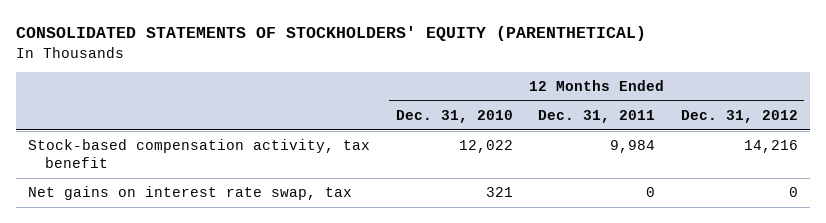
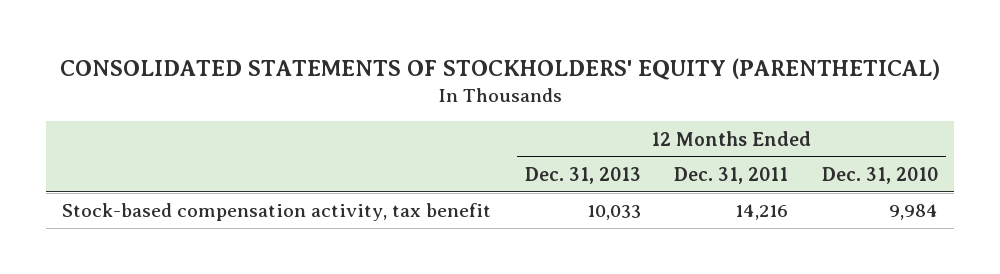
[680,110,798,124] Dec. 31, 2012 -> none
none -> [524,166,641,184] Dec. 31, 2013
[28,186,353,201] Net gains on interest rate swap, tax -> none
[458,140,513,154] 12,022 -> [888,204,938,221] 9,984
[610,140,656,154] 9,984 -> [735,204,789,221] 14,216

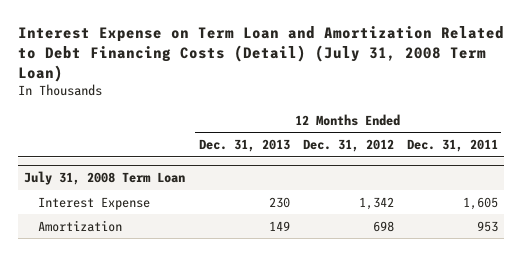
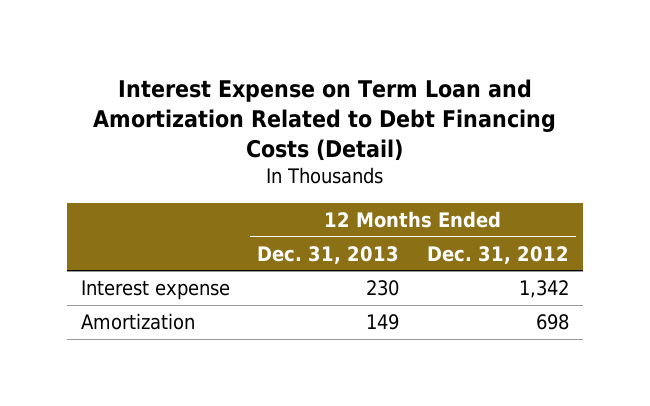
[17,25,504,82] Interest Expense on Term Loan and Amortization Related to Debt Financing Costs (Detail) (July 31, 2008 Term Loan) -> [92,78,556,162] Interest Expense on Term Loan and Amortization Related to Debt Financing Costs (Detail)
[406,139,498,153] Dec. 31, 2011 -> none
[24,171,186,186] July 31, 2008 Term Loan -> none
[38,196,151,210] Interest Expense -> [80,280,230,301] Interest expense

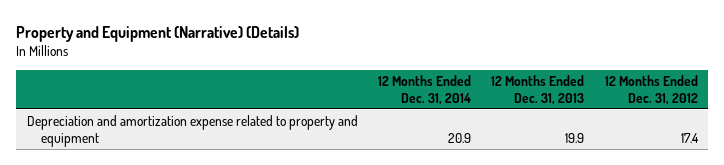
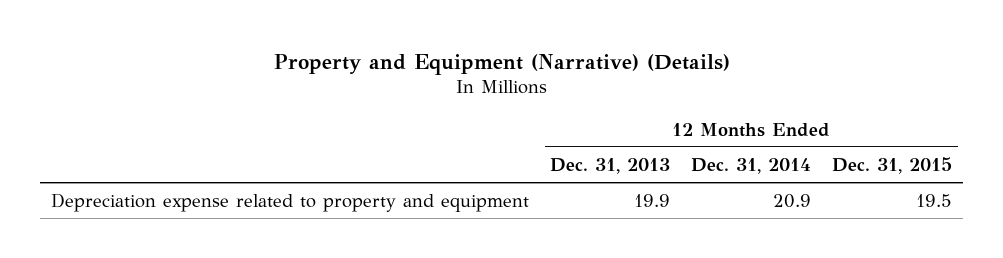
[604,74,698,105] 12 Months Ended Dec. 31, 2012 -> none
none -> [832,156,953,174] Dec. 31, 2015
[26,114,358,148] Depreciation and amortization expense related to property and equipment -> [50,193,529,213] Depreciation expense related to property and equipment

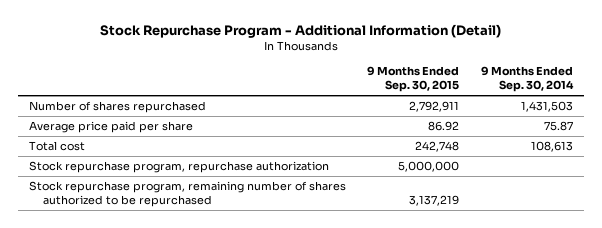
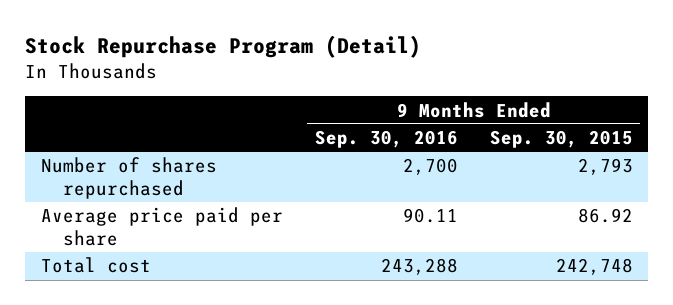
[99,23,501,38] Stock Repurchase Program - Additional Information (Detail) -> [25,35,422,59] Stock Repurchase Program (Detail)
[481,66,575,93] 9 Months Ended Sep. 30, 2014 -> none
none -> [314,130,458,149] Sep. 30, 2016
[409,101,460,113] 2,792,911 -> [577,158,633,176] 2,793
[28,161,329,174] Stock repurchase program, repurchase authorization -> none
[28,181,346,208] Stock repurchase program, remaining number of shares authorized to be repurchased -> none

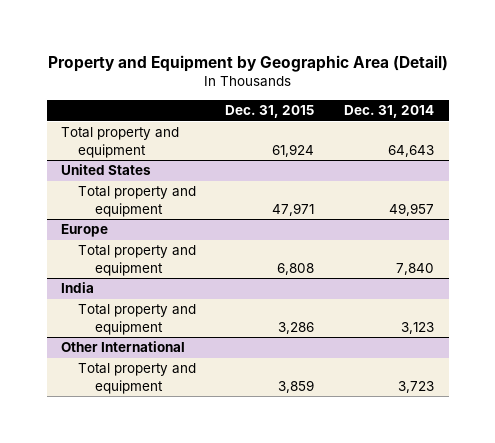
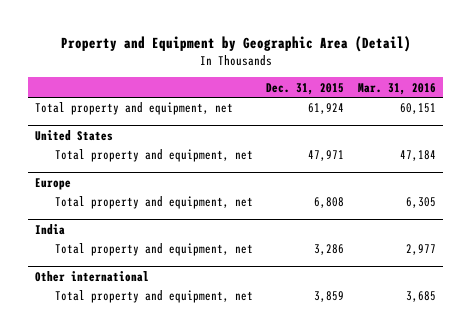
[343,105,434,119] Dec. 31, 2014 -> none
none -> [358,82,437,95] Mar. 31, 2016
[61,127,180,159] Total property and equipment -> [35,102,234,116] Total property and equipment, net
[78,186,197,218] Total property and equipment -> [54,149,253,163] Total property and equipment, net
[78,245,197,277] Total property and equipment -> [54,196,253,210] Total property and equipment, net
[78,304,197,336] Total property and equipment -> [54,243,253,257] Total property and equipment, net
[61,341,186,353] Other International -> [35,270,150,282] Other international
[78,363,197,395] Total property and equipment -> [54,290,253,304] Total property and equipment, net

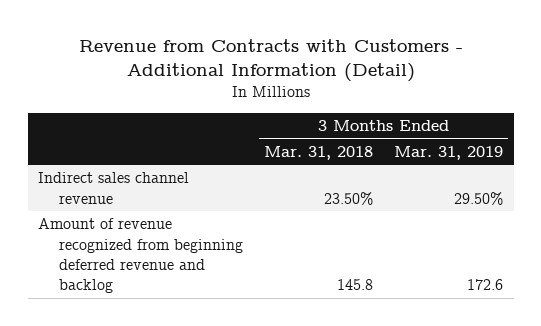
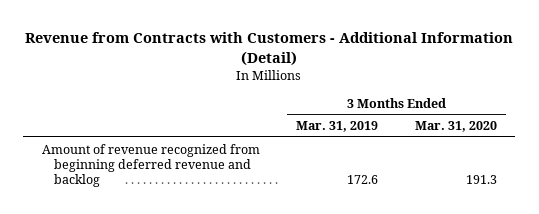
[264,145,374,160] Mar. 31, 2018 -> none
none -> [414,121,497,133] Mar. 31, 2020
[38,172,190,204] Indirect sales channel revenue -> none

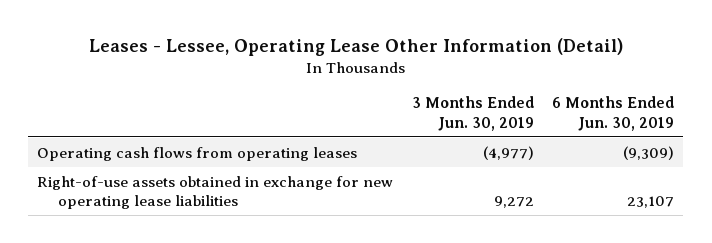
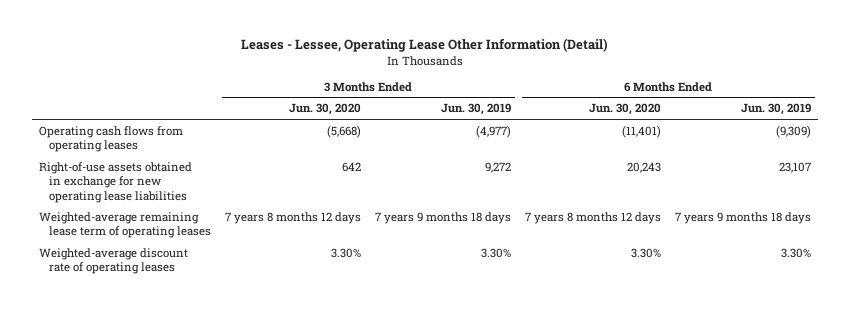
none -> [289,103,362,116] Jun. 30, 2020
none -> [589,103,662,116] Jun. 30, 2020
none -> [38,211,212,239] Weighted-average remaining lease term of operating leases
none -> [38,247,188,275] Weighted-average discount rate of operating leases

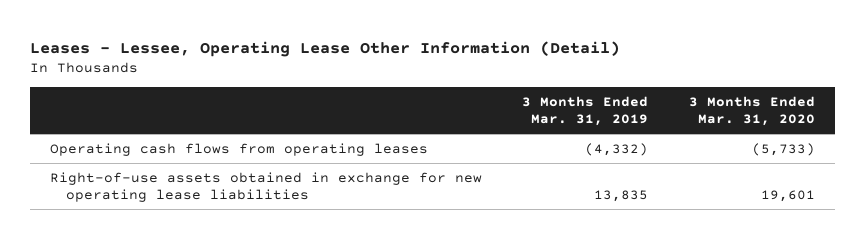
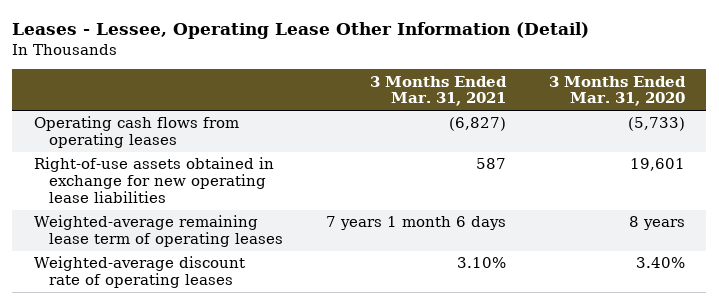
[522,95,649,127] 3 Months Ended Mar. 31, 2019 -> none
none -> [369,75,507,107] 3 Months Ended Mar. 31, 2021
none -> [33,215,283,248] Weighted-average remaining lease term of operating leases
none -> [33,256,245,289] Weighted-average discount rate of operating leases

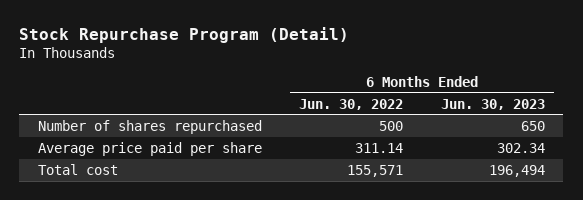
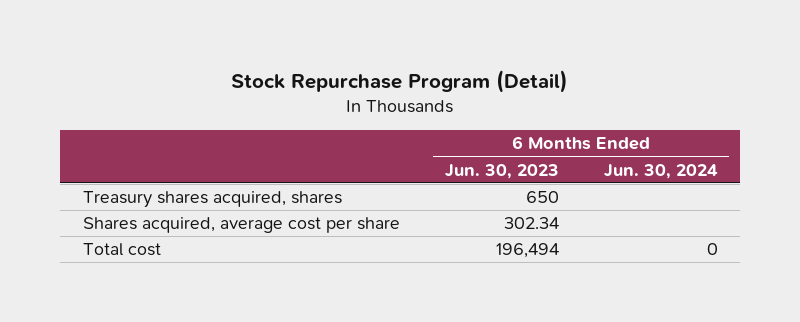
[299,98,404,110] Jun. 30, 2022 -> none
none -> [603,163,718,179] Jun. 30, 2024
[37,119,262,134] Number of shares repurchased -> [82,191,342,209] Treasury shares acquired, shares
[37,141,262,156] Average price paid per share -> [82,217,400,234] Shares acquired, average cost per share

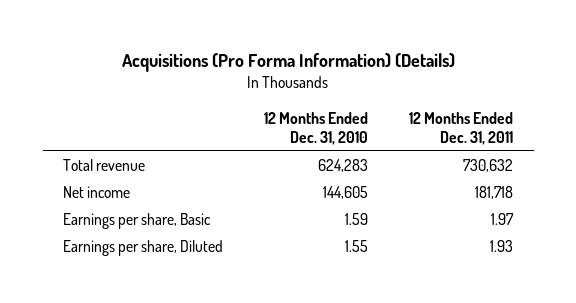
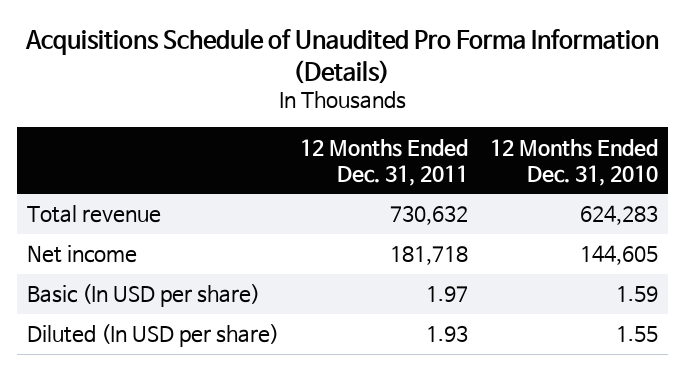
[122,53,456,73] Acquisitions (Pro Forma Information) (Details) -> [25,29,660,84] Acquisitions Schedule of Unaudited Pro Forma Information (Details)
[63,213,212,230] Earnings per share, Basic -> [27,284,261,308] Basic (In USD per share)
[63,240,224,257] Earnings per share, Diluted -> [27,324,280,348] Diluted (In USD per share)

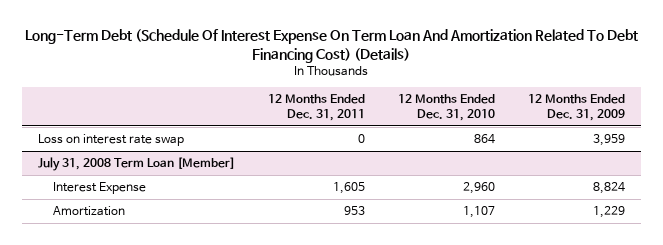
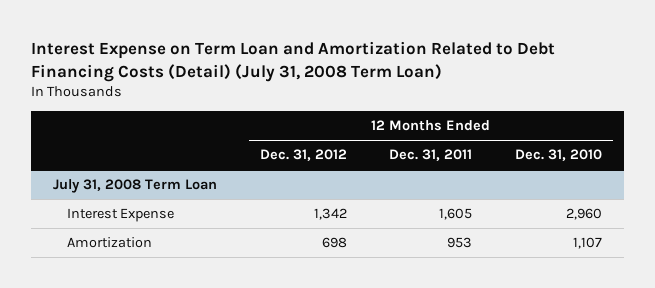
[25,29,639,63] Long-Term Debt (Schedule Of Interest Expense On Term Loan And Amortization Related To Debt Financing Cost) (Details) -> [31,40,556,82] Interest Expense on Term Loan and Amortization Related to Debt Financing Costs (Detail) (July 31, 2008 Term Loan)
[527,94,625,121] 12 Months Ended Dec. 31, 2009 -> none
none -> [259,149,347,162] Dec. 31, 2012
[38,134,185,147] Loss on interest rate swap -> none
[38,157,236,172] July 31, 2008 Term Loan [Member] -> [52,179,217,194] July 31, 2008 Term Loan

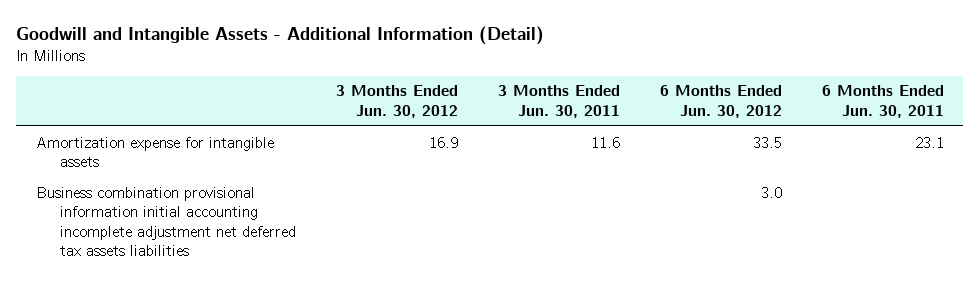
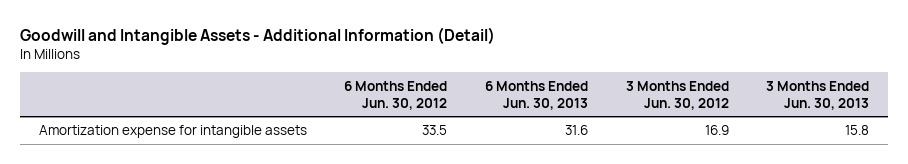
[497,85,620,118] 3 Months Ended Jun. 30, 2011 -> none
[821,85,944,118] 6 Months Ended Jun. 30, 2011 -> none
none -> [485,80,589,110] 6 Months Ended Jun. 30, 2013
none -> [766,80,870,110] 3 Months Ended Jun. 30, 2013
[36,186,297,256] Business combination provisional information initial accounting incomplete adjustment net deferred tax assets liabilities -> none

